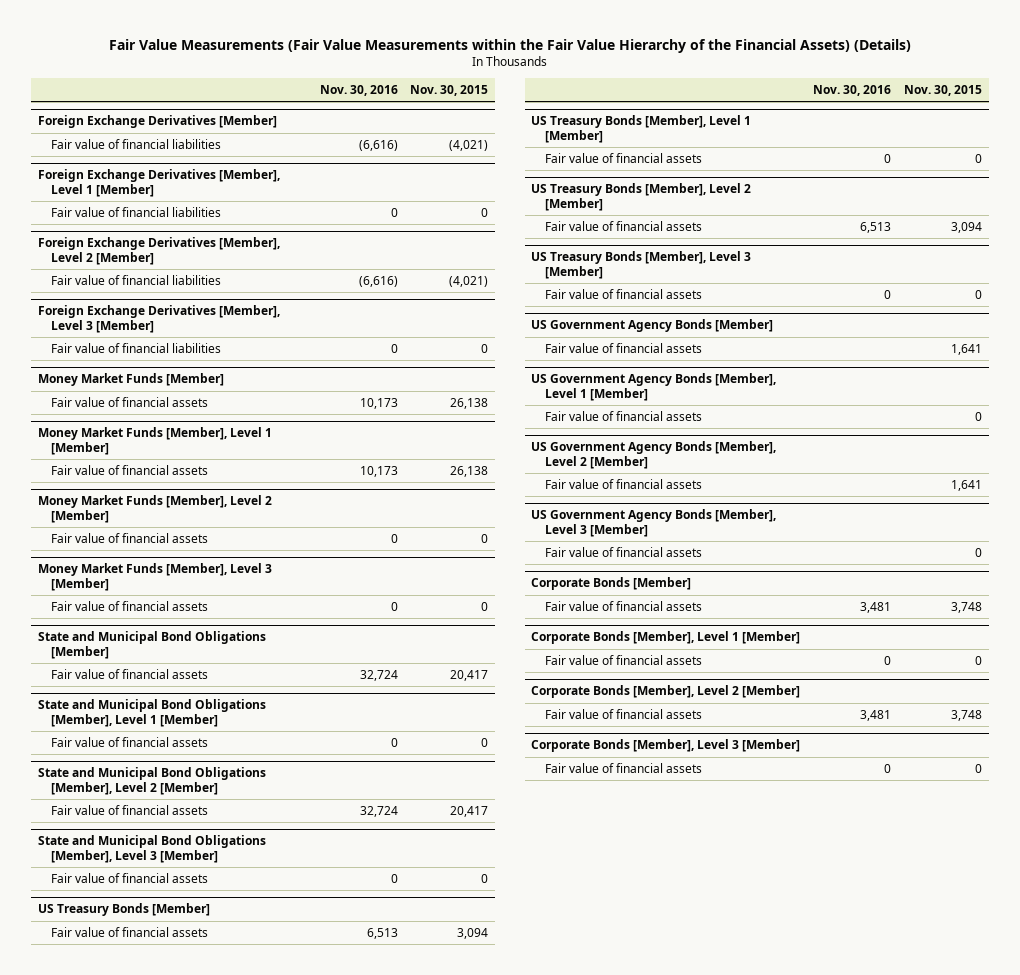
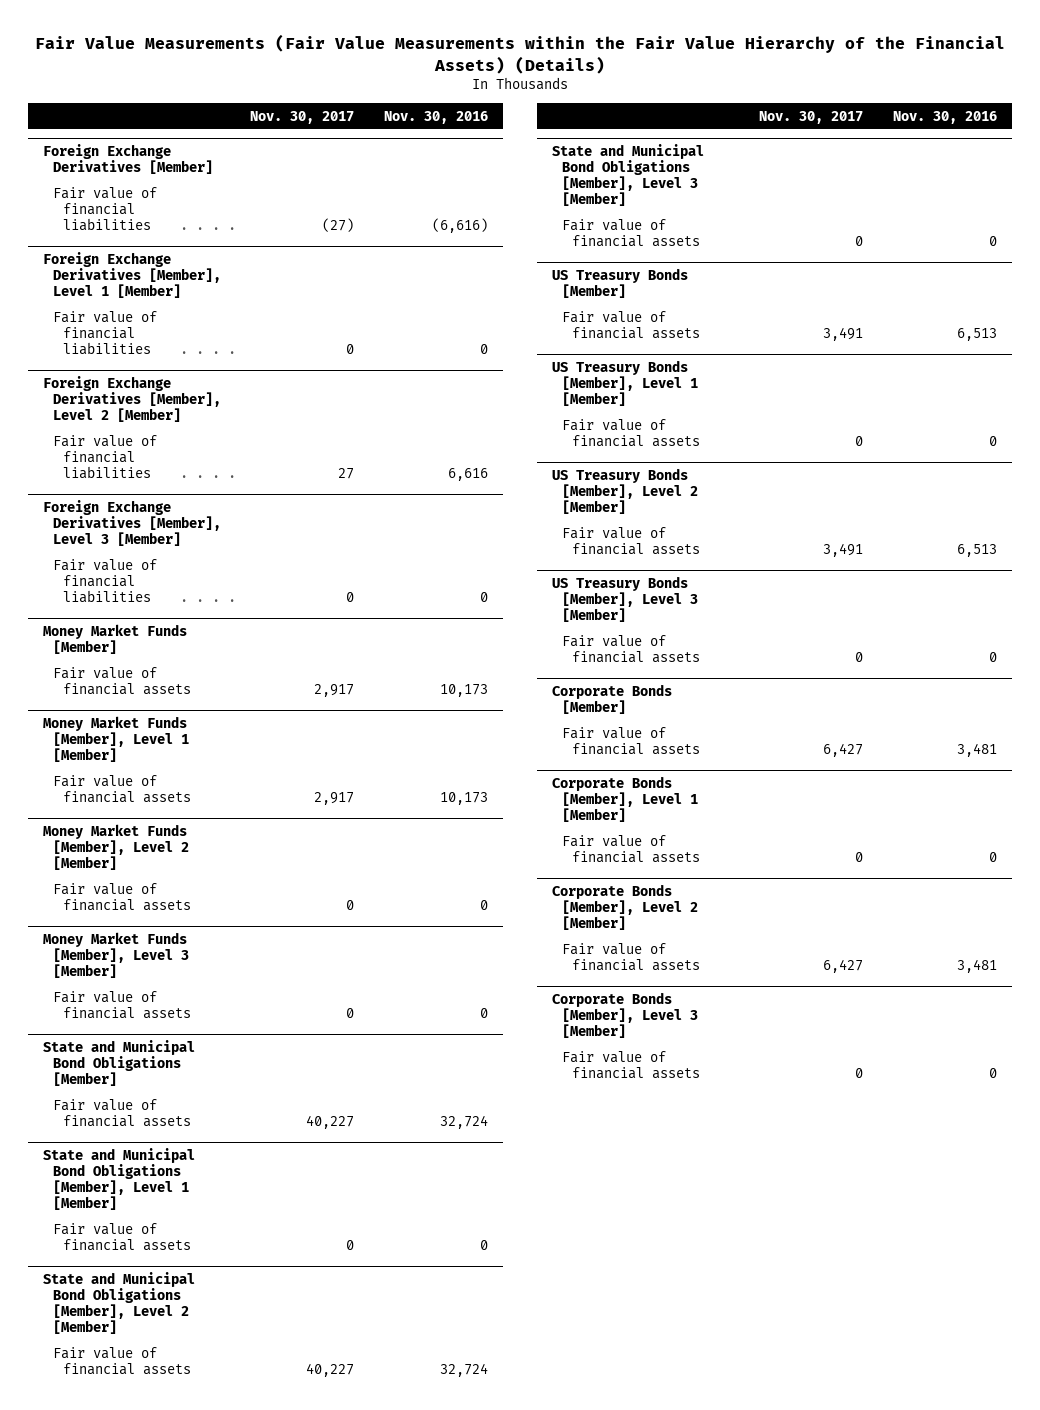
[410,85,489,97] Nov. 30, 2015 -> none
none -> [250,110,355,124] Nov. 30, 2017
[358,275,398,287] (6,616) -> [447,468,488,482] 6,616
[531,319,774,333] US Government Agency Bonds [Member] -> none
[545,342,703,353] Fair value of financial assets -> none
[531,373,777,402] US Government Agency Bonds [Member], Level 1 [Member] -> none
[545,410,703,421] Fair value of financial assets -> none
[531,441,777,470] US Government Agency Bonds [Member], Level 2 [Member] -> none
[545,478,703,489] Fair value of financial assets -> none
[531,509,777,538] US Government Agency Bonds [Member], Level 3 [Member] -> none
[545,546,703,557] Fair value of financial assets -> none

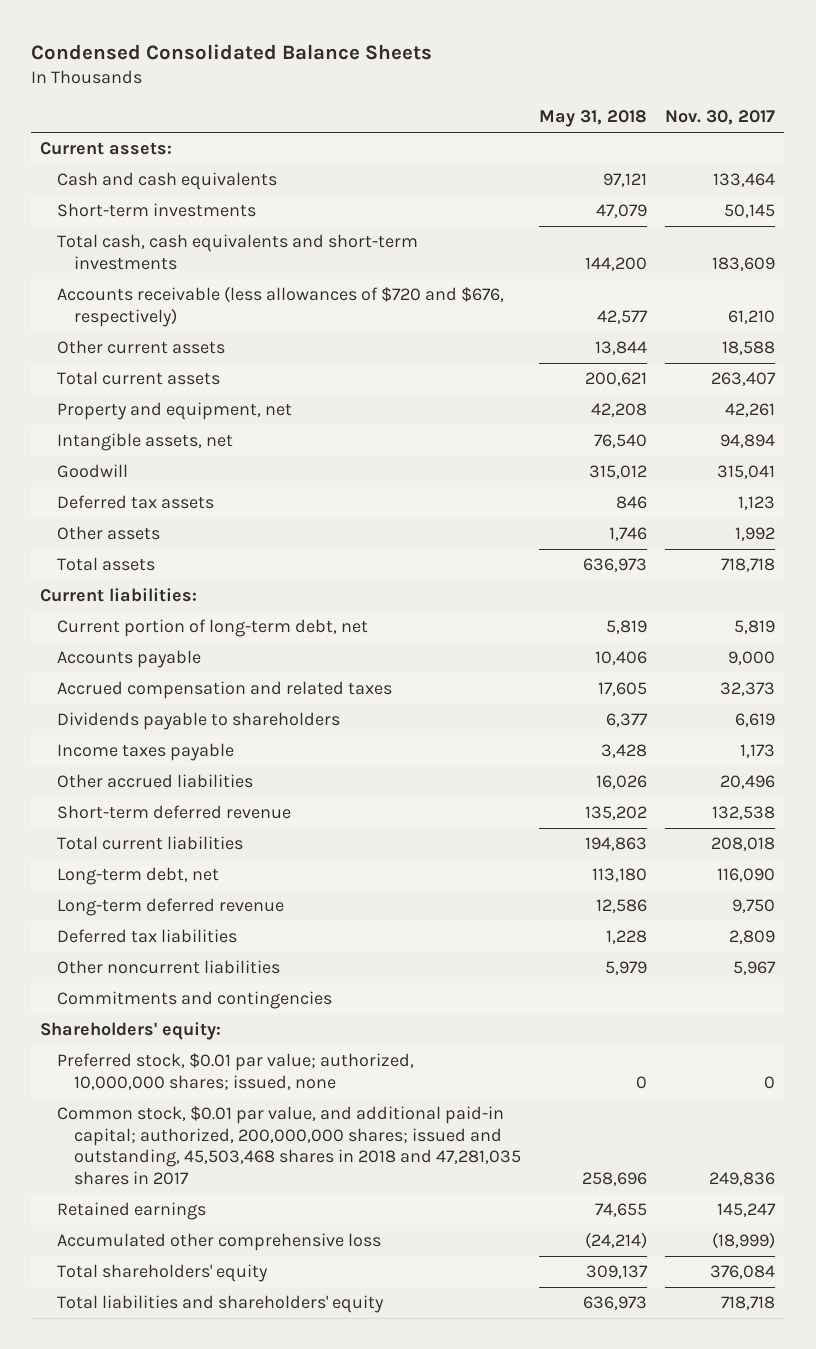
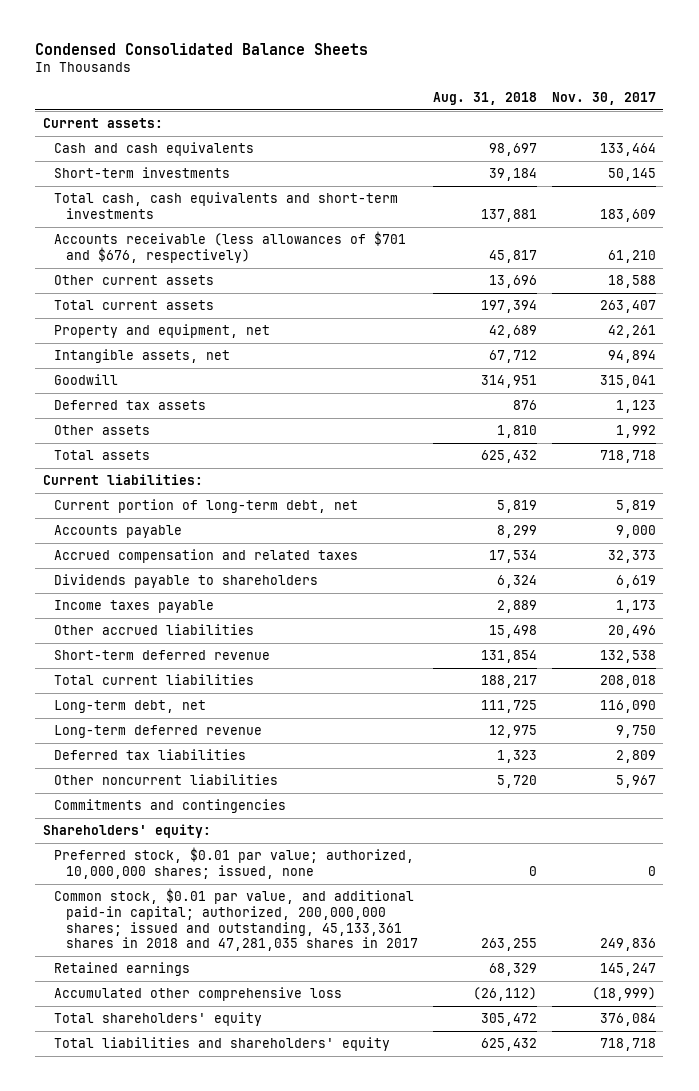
[539,110,648,128] May 31, 2018 -> none
none -> [432,91,537,105] Aug. 31, 2018
[57,286,505,327] Accounts receivable (less allowances of $720 and $676, respectively) -> [54,231,407,263] Accounts receivable (less allowances of $701 and $676, respectively)
[57,1106,522,1186] Common stock, $0.01 par value, and additional paid-in capital; authorized, 200,000,000 shares; issued and outstanding, 45,503,468 shares in 2018 and 47,281,035 shares in 2017 -> [54,888,418,952] Common stock, $0.01 par value, and additional paid-in capital; authorized, 200,000,000 shares; issued and outstanding, 45,133,361 shares in 2018 and 47,281,035 shares in 2017

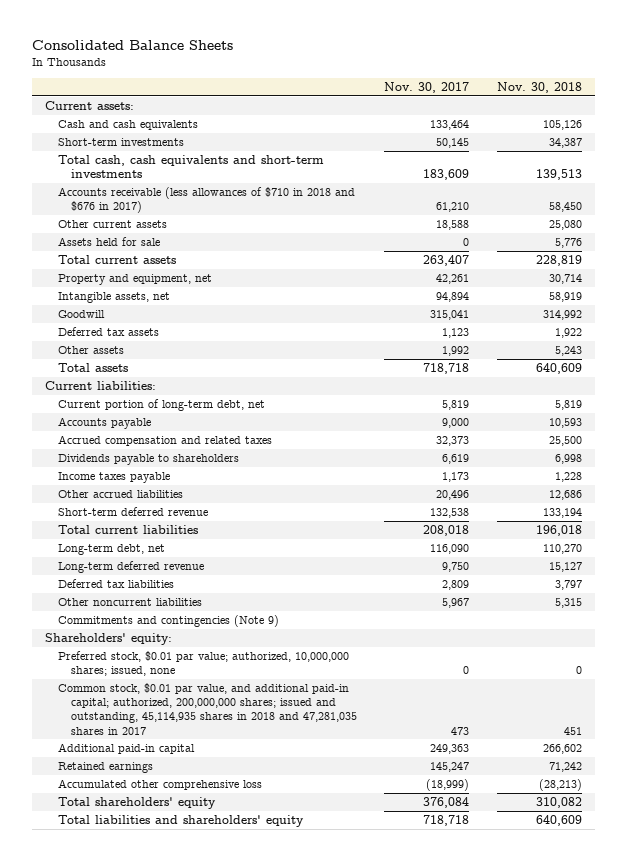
[35,42,369,55] Condensed Consolidated Balance Sheets -> [31,40,233,51] Consolidated Balance Sheets
[432,91,537,105] Aug. 31, 2018 -> none
none -> [496,82,582,94] Nov. 30, 2018
[54,231,407,263] Accounts receivable (less allowances of $701 and $676, respectively) -> [58,186,356,214] Accounts receivable (less allowances of $710 in 2018 and $676 in 2017)
none -> [58,236,161,246] Assets held for sale
[54,799,287,814] Commitments and contingencies -> [58,614,280,627] Commitments and contingencies (Note 9)
[54,888,418,952] Common stock, $0.01 par value, and additional paid-in capital; authorized, 200,000,000 shares; issued and outstanding, 45,133,361 shares in 2018 and 47,281,035 shares in 2017 -> [58,682,357,735] Common stock, $0.01 par value, and additional paid-in capital; authorized, 200,000,000 shares; issued and outstanding, 45,114,935 shares in 2018 and 47,281,035 shares in 2017
[599,938,656,952] 249,836 -> [451,726,470,735] 473
none -> [58,742,196,754] Additional paid-in capital

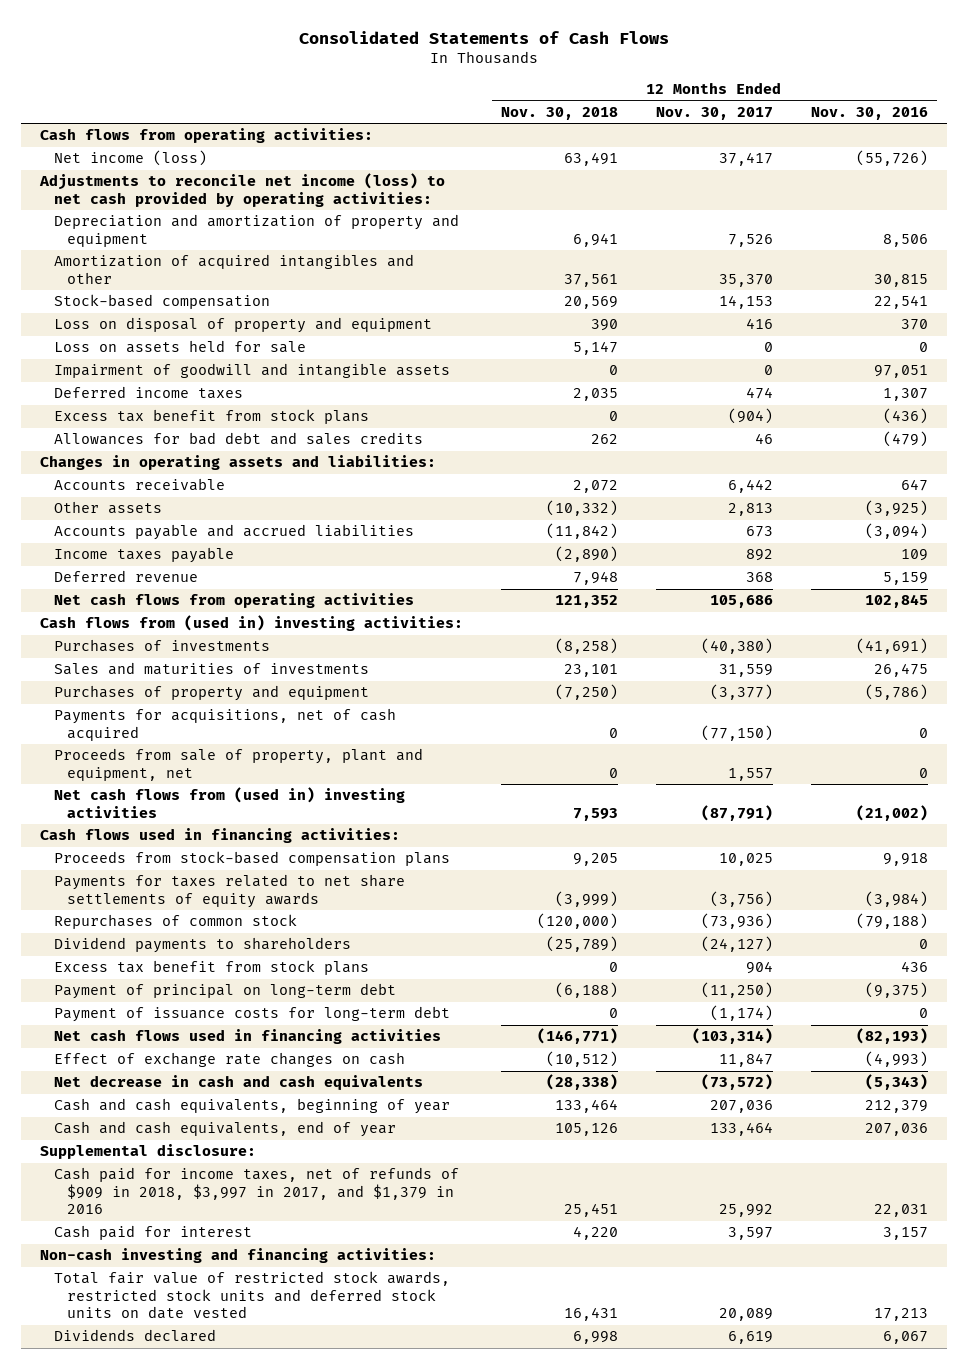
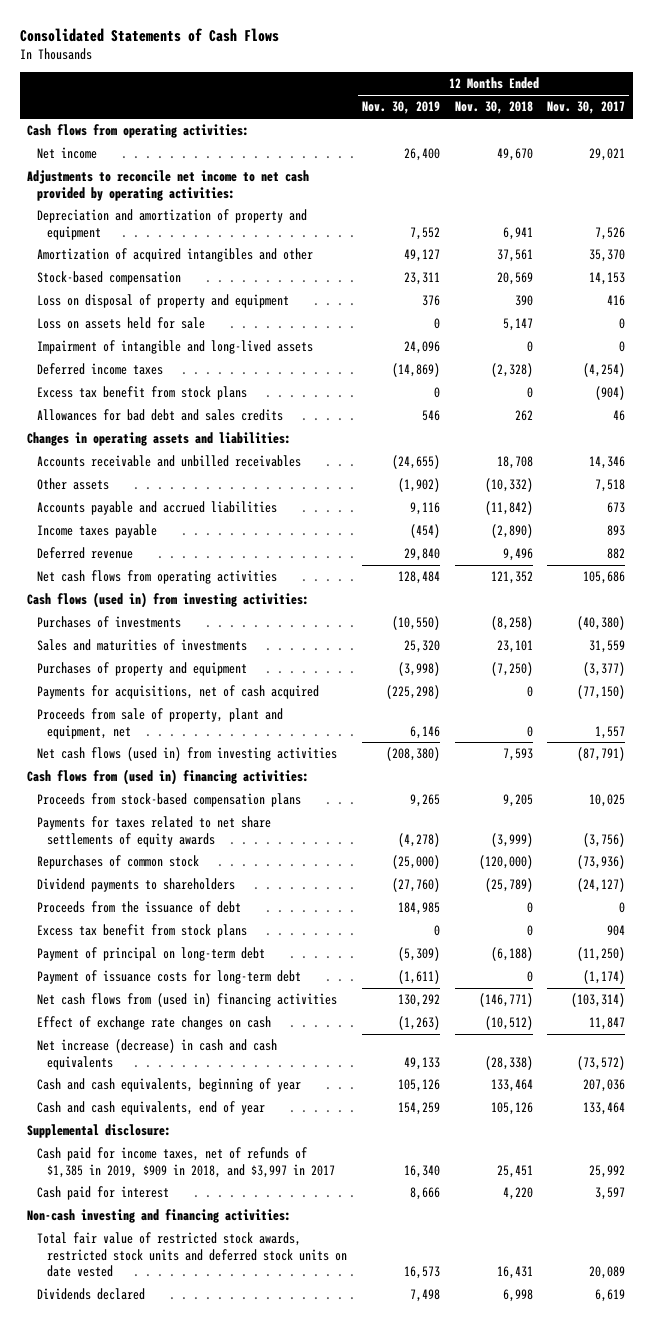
[810,106,928,120] Nov. 30, 2016 -> none
none -> [362,101,441,115] Nov. 30, 2019
[53,150,207,167] Net income (loss) -> [37,147,98,160] Net income
[563,152,618,167] 63,491 -> [496,148,533,162] 49,670
[718,152,773,167] 37,417 -> [589,148,626,162] 29,021
[39,173,446,207] Adjustments to reconcile net income (loss) to net cash provided by operating activities: -> [27,170,310,201] Adjustments to reconcile net income to net cash provided by operating activities:
[53,363,450,379] Impairment of goodwill and intangible assets -> [37,340,314,355] Impairment of intangible and long-lived assets
[572,388,618,402] 2,035 -> [490,363,533,378] (2,328)
[745,387,773,400] 474 -> [583,363,626,378] (4,254)
[53,478,225,492] Accounts receivable -> [37,455,302,468] Accounts receivable and unbilled receivables
[572,480,618,494] 2,072 -> [496,456,533,470] 18,708
[727,479,773,494] 6,442 -> [589,456,626,470] 14,346
[727,503,773,517] 2,813 -> [595,479,626,493] 7,518
[745,549,773,562] 892 -> [607,525,626,537] 893
[572,571,618,586] 7,948 -> [502,548,533,562] 9,496
[745,572,773,583] 368 -> [607,548,626,560] 882
[40,615,464,632] Cash flows from (used in) investing activities: -> [27,592,310,609] Cash flows (used in) from investing activities:
[53,787,405,818] Net cash flows from (used in) investing activities -> [37,747,338,762] Net cash flows (used in) from investing activities
[40,828,401,844] Cash flows used in financing activities: -> [27,769,310,786] Cash flows from (used in) financing activities:
none -> [37,901,242,914] Proceeds from the issuance of debt
[53,1029,441,1045] Net cash flows used in financing activities -> [37,993,338,1008] Net cash flows from (used in) financing activities
[53,1075,423,1091] Net decrease in cash and cash equivalents -> [37,1039,278,1070] Net increase (decrease) in cash and cash equivalents
[53,1167,459,1215] Cash paid for income taxes, net of refunds of $909 in 2018, $3,997 in 2017, and $1,379 in 2016 -> [37,1147,336,1178] Cash paid for income taxes, net of refunds of $1,385 in 2019, $909 in 2018, and $3,997 in 2017

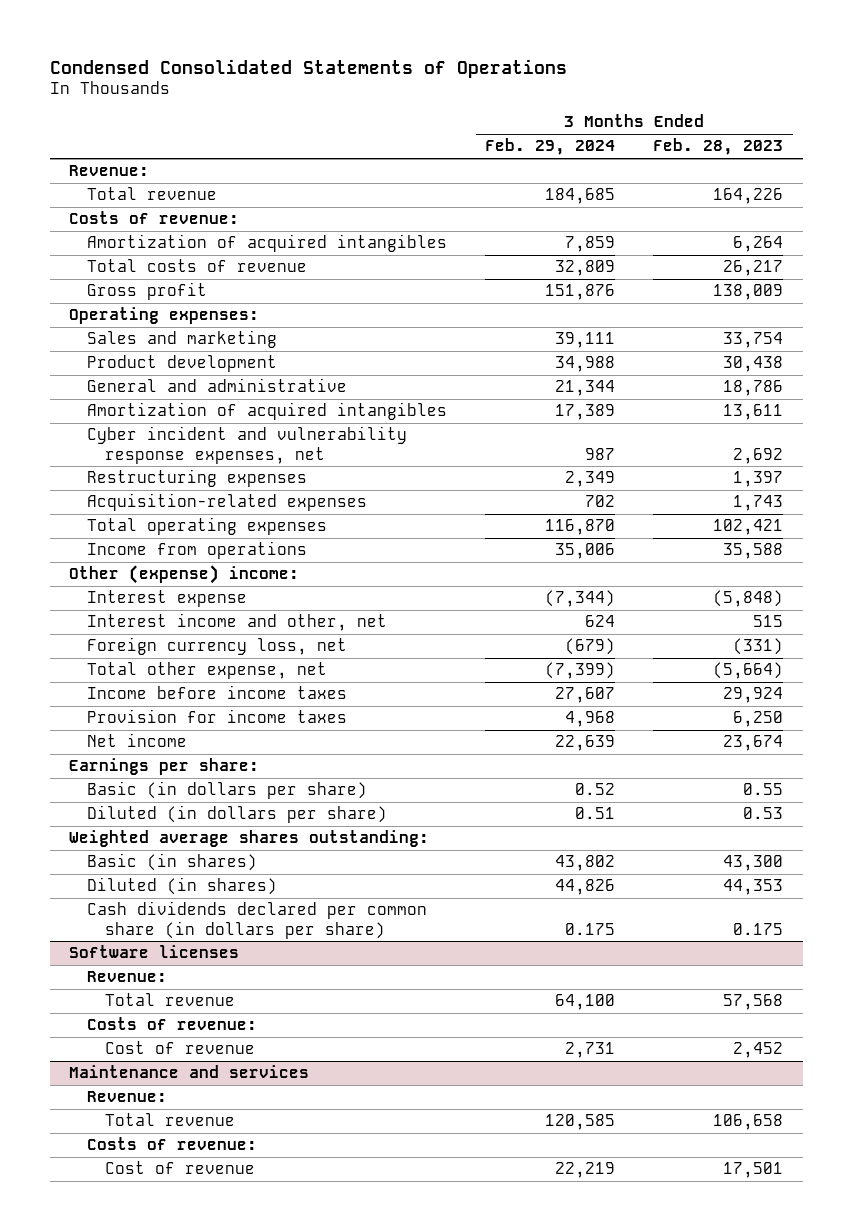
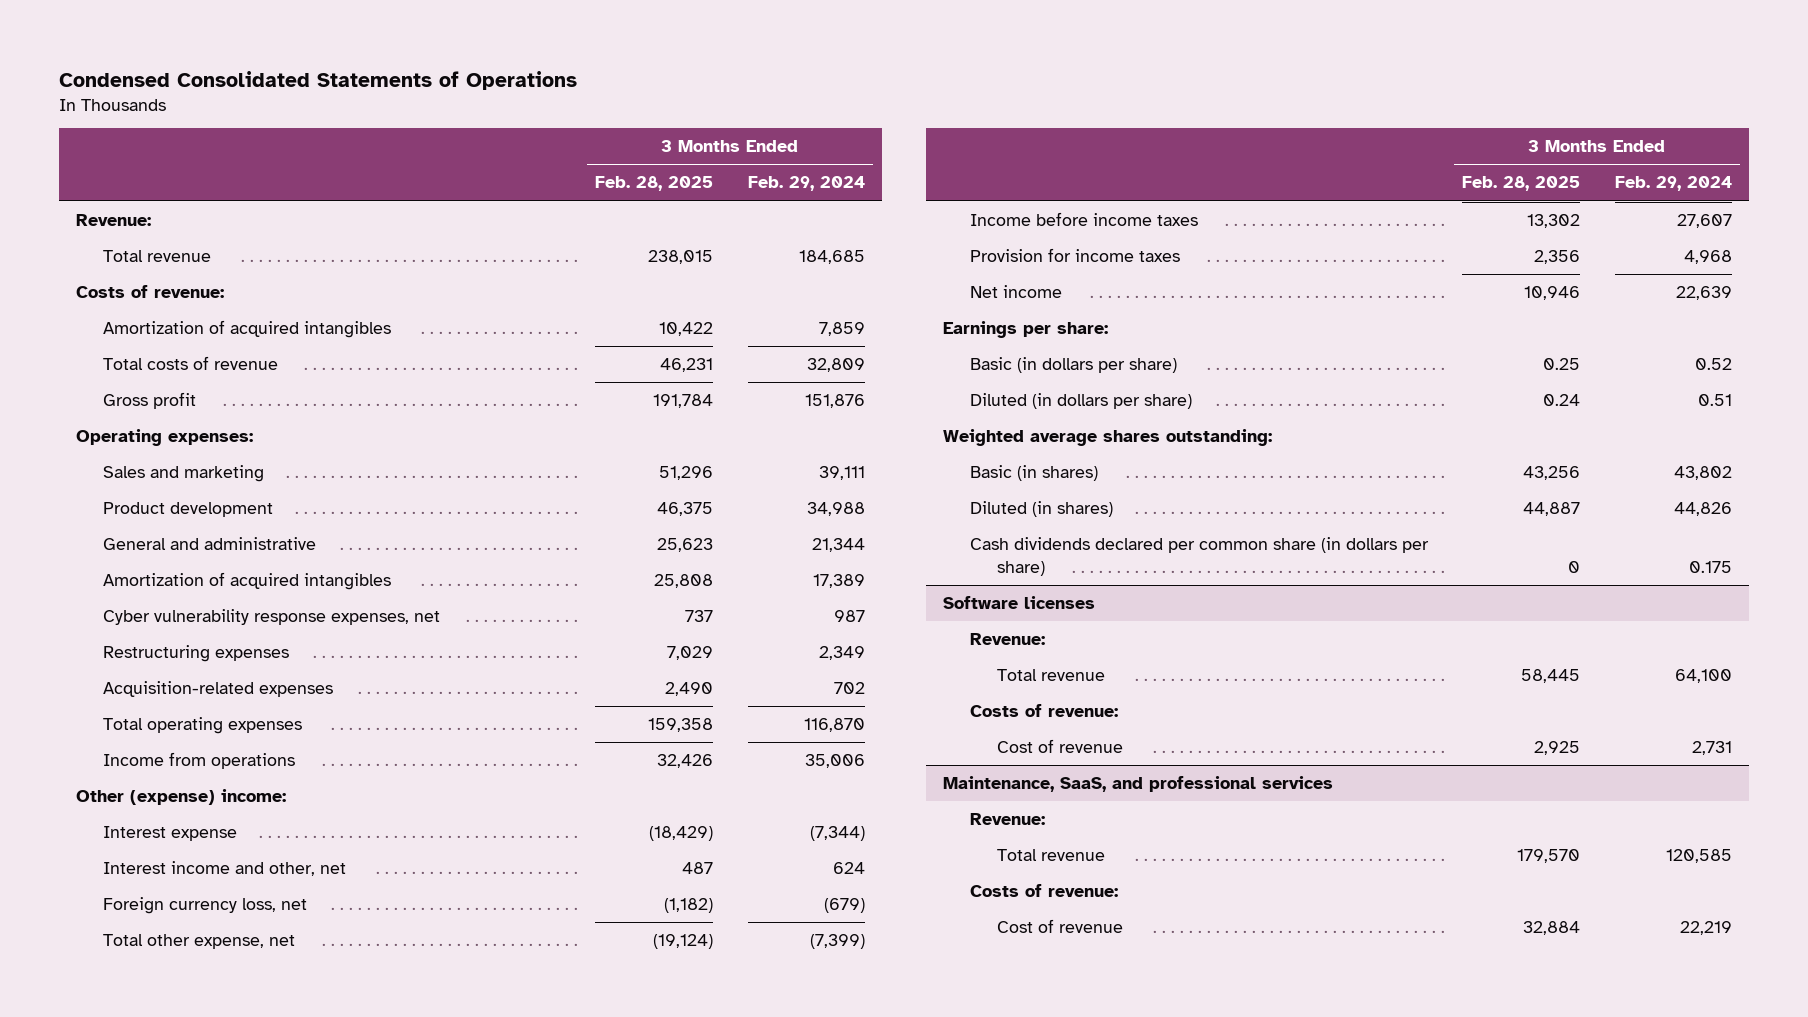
[653,138,784,156] Feb. 28, 2023 -> none
none -> [595,176,714,192] Feb. 28, 2025
[87,426,408,464] Cyber incident and vulnerability response expenses, net -> [103,609,441,626] Cyber vulnerability response expenses, net
[69,1065,310,1079] Maintenance and services -> [943,776,1334,793] Maintenance, SaaS, and professional services

